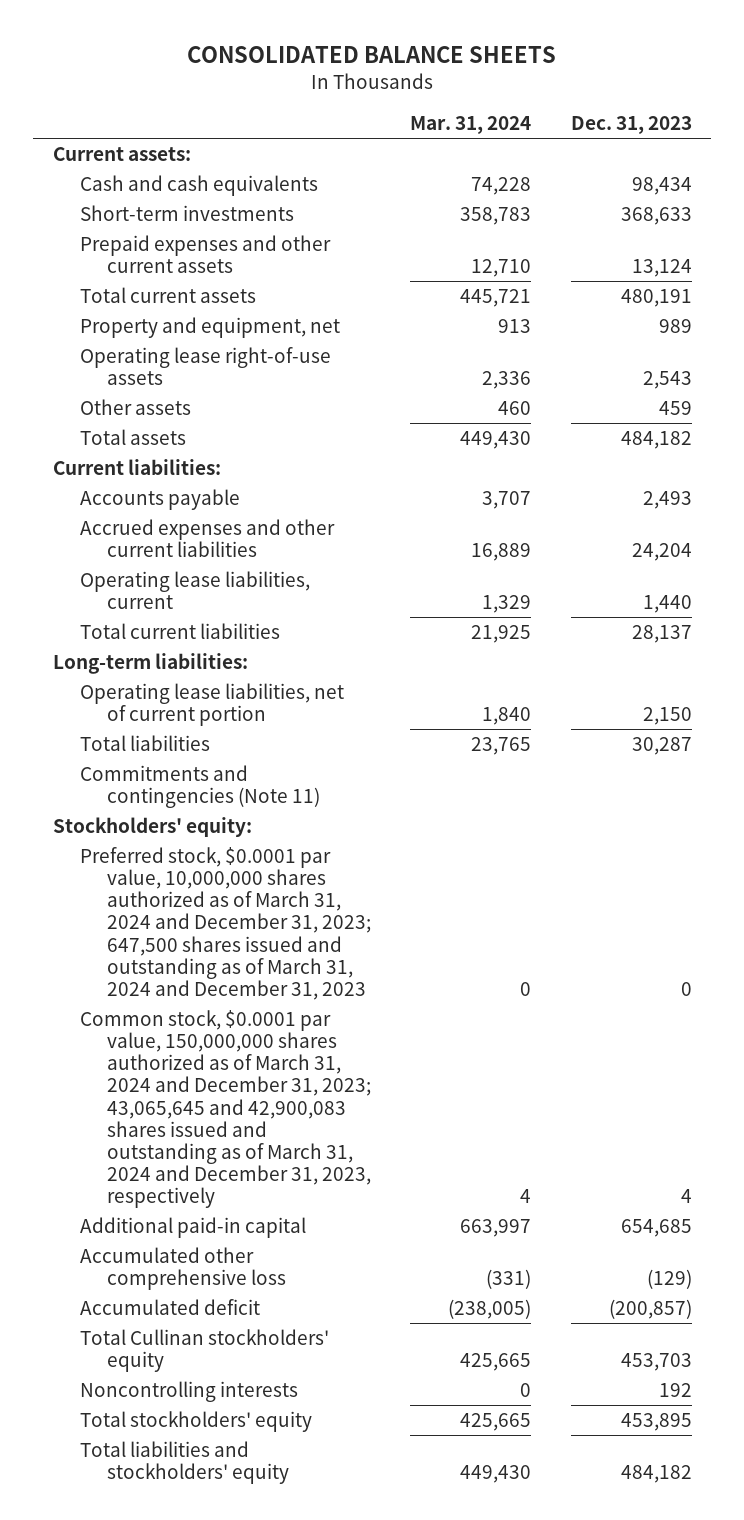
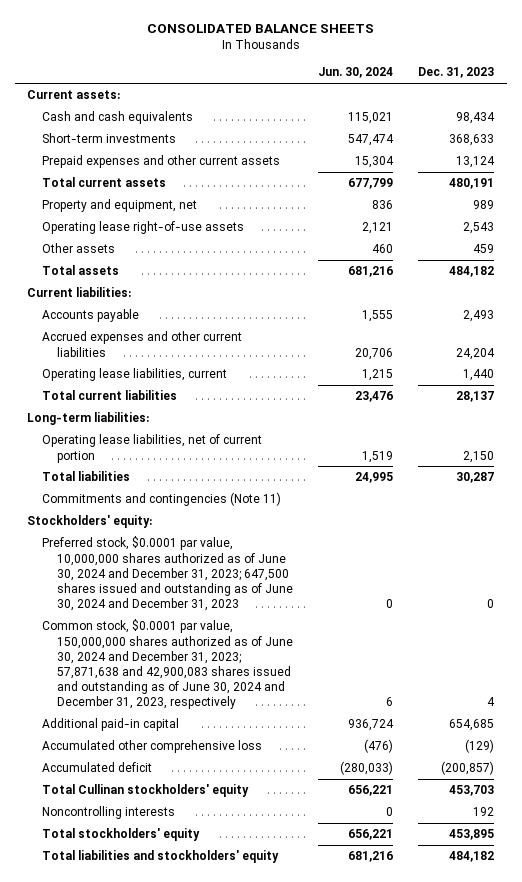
[410,116,532,135] Mar. 31, 2024 -> none
none -> [318,67,394,79] Jun. 30, 2024
[79,847,371,1000] Preferred stock, $0.0001 par value, 10,000,000 shares authorized as of March 31, 2024 and December 31, 2023; 647,500 shares issued and outstanding as of March 31, 2024 and December 31, 2023 -> [42,536,294,612] Preferred stock, $0.0001 par value, 10,000,000 shares authorized as of June 30, 2024 and December 31, 2023; 647,500 shares issued and outstanding as of June 30, 2024 and December 31, 2023
[79,1010,371,1209] Common stock, $0.0001 par value, 150,000,000 shares authorized as of March 31, 2024 and December 31, 2023; 43,065,645 and 42,900,083 shares issued and outstanding as of March 31, 2024 and December 31, 2023, respectively -> [42,619,294,710] Common stock, $0.0001 par value, 150,000,000 shares authorized as of June 30, 2024 and December 31, 2023; 57,871,638 and 42,900,083 shares issued and outstanding as of June 30, 2024 and December 31, 2023, respectively

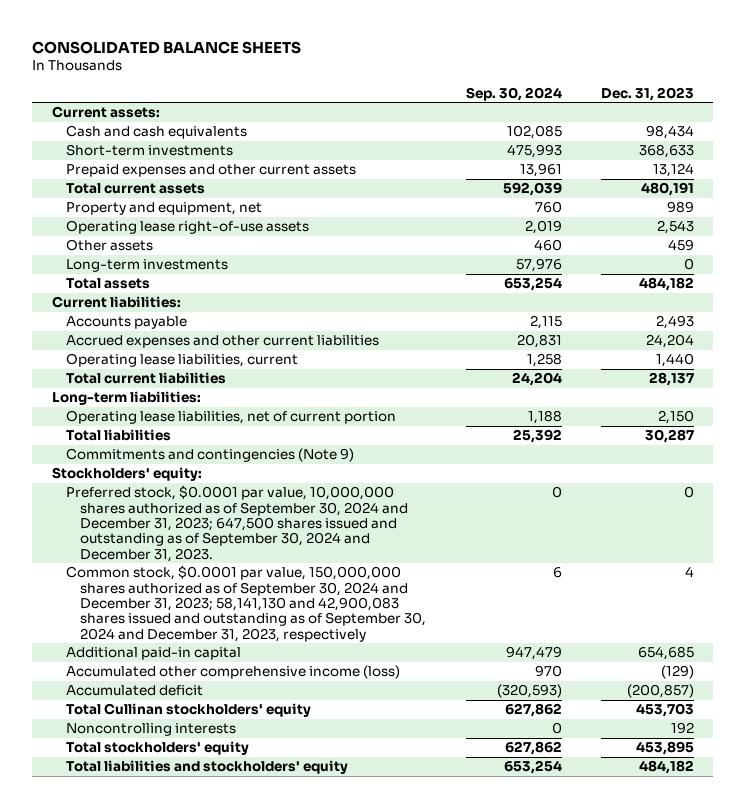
[318,67,394,79] Jun. 30, 2024 -> none
none -> [465,86,562,101] Sep. 30, 2024
none -> [65,259,228,273] Long-term investments
[42,492,282,507] Commitments and contingencies (Note 11) -> [65,448,354,463] Commitments and contingencies (Note 9)
[42,536,294,612] Preferred stock, $0.0001 par value, 10,000,000 shares authorized as of June 30, 2024 and December 31, 2023; 647,500 shares issued and outstanding as of June 30, 2024 and December 31, 2023 -> [65,485,409,562] Preferred stock, $0.0001 par value, 10,000,000 shares authorized as of September 30, 2024 and December 31, 2023; 647,500 shares issued and outstanding as of September 30, 2024 and December 31, 2023.
[42,619,294,710] Common stock, $0.0001 par value, 150,000,000 shares authorized as of June 30, 2024 and December 31, 2023; 57,871,638 and 42,900,083 shares issued and outstanding as of June 30, 2024 and December 31, 2023, respectively -> [65,565,427,642] Common stock, $0.0001 par value, 150,000,000 shares authorized as of September 30, 2024 and December 31, 2023; 58,141,130 and 42,900,083 shares issued and outstanding as of September 30, 2024 and December 31, 2023, respectively
[42,740,263,754] Accumulated other comprehensive loss -> [65,665,400,680] Accumulated other comprehensive income (loss)

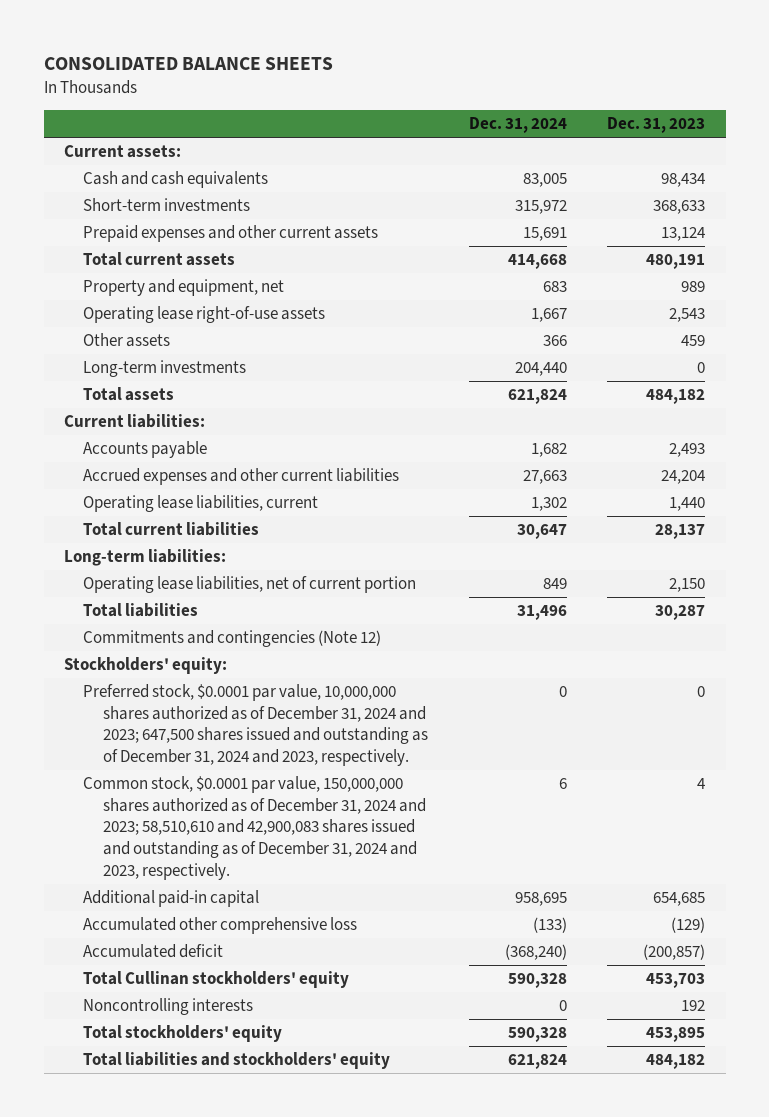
[465,86,562,101] Sep. 30, 2024 -> none
none -> [468,117,567,134] Dec. 31, 2024
[65,448,354,463] Commitments and contingencies (Note 9) -> [83,630,382,648] Commitments and contingencies (Note 12)
[65,485,409,562] Preferred stock, $0.0001 par value, 10,000,000 shares authorized as of September 30, 2024 and December 31, 2023; 647,500 shares issued and outstanding as of September 30, 2024 and December 31, 2023. -> [83,684,428,767] Preferred stock, $0.0001 par value, 10,000,000 shares authorized as of December 31, 2024 and 2023; 647,500 shares issued and outstanding as of December 31, 2024 and 2023, respectively.
[65,565,427,642] Common stock, $0.0001 par value, 150,000,000 shares authorized as of September 30, 2024 and December 31, 2023; 58,141,130 and 42,900,083 shares issued and outstanding as of September 30, 2024 and December 31, 2023, respectively -> [83,776,426,880] Common stock, $0.0001 par value, 150,000,000 shares authorized as of December 31, 2024 and 2023; 58,510,610 and 42,900,083 shares issued and outstanding as of December 31, 2024 and 2023, respectively.
[65,665,400,680] Accumulated other comprehensive income (loss) -> [83,917,358,935] Accumulated other comprehensive loss

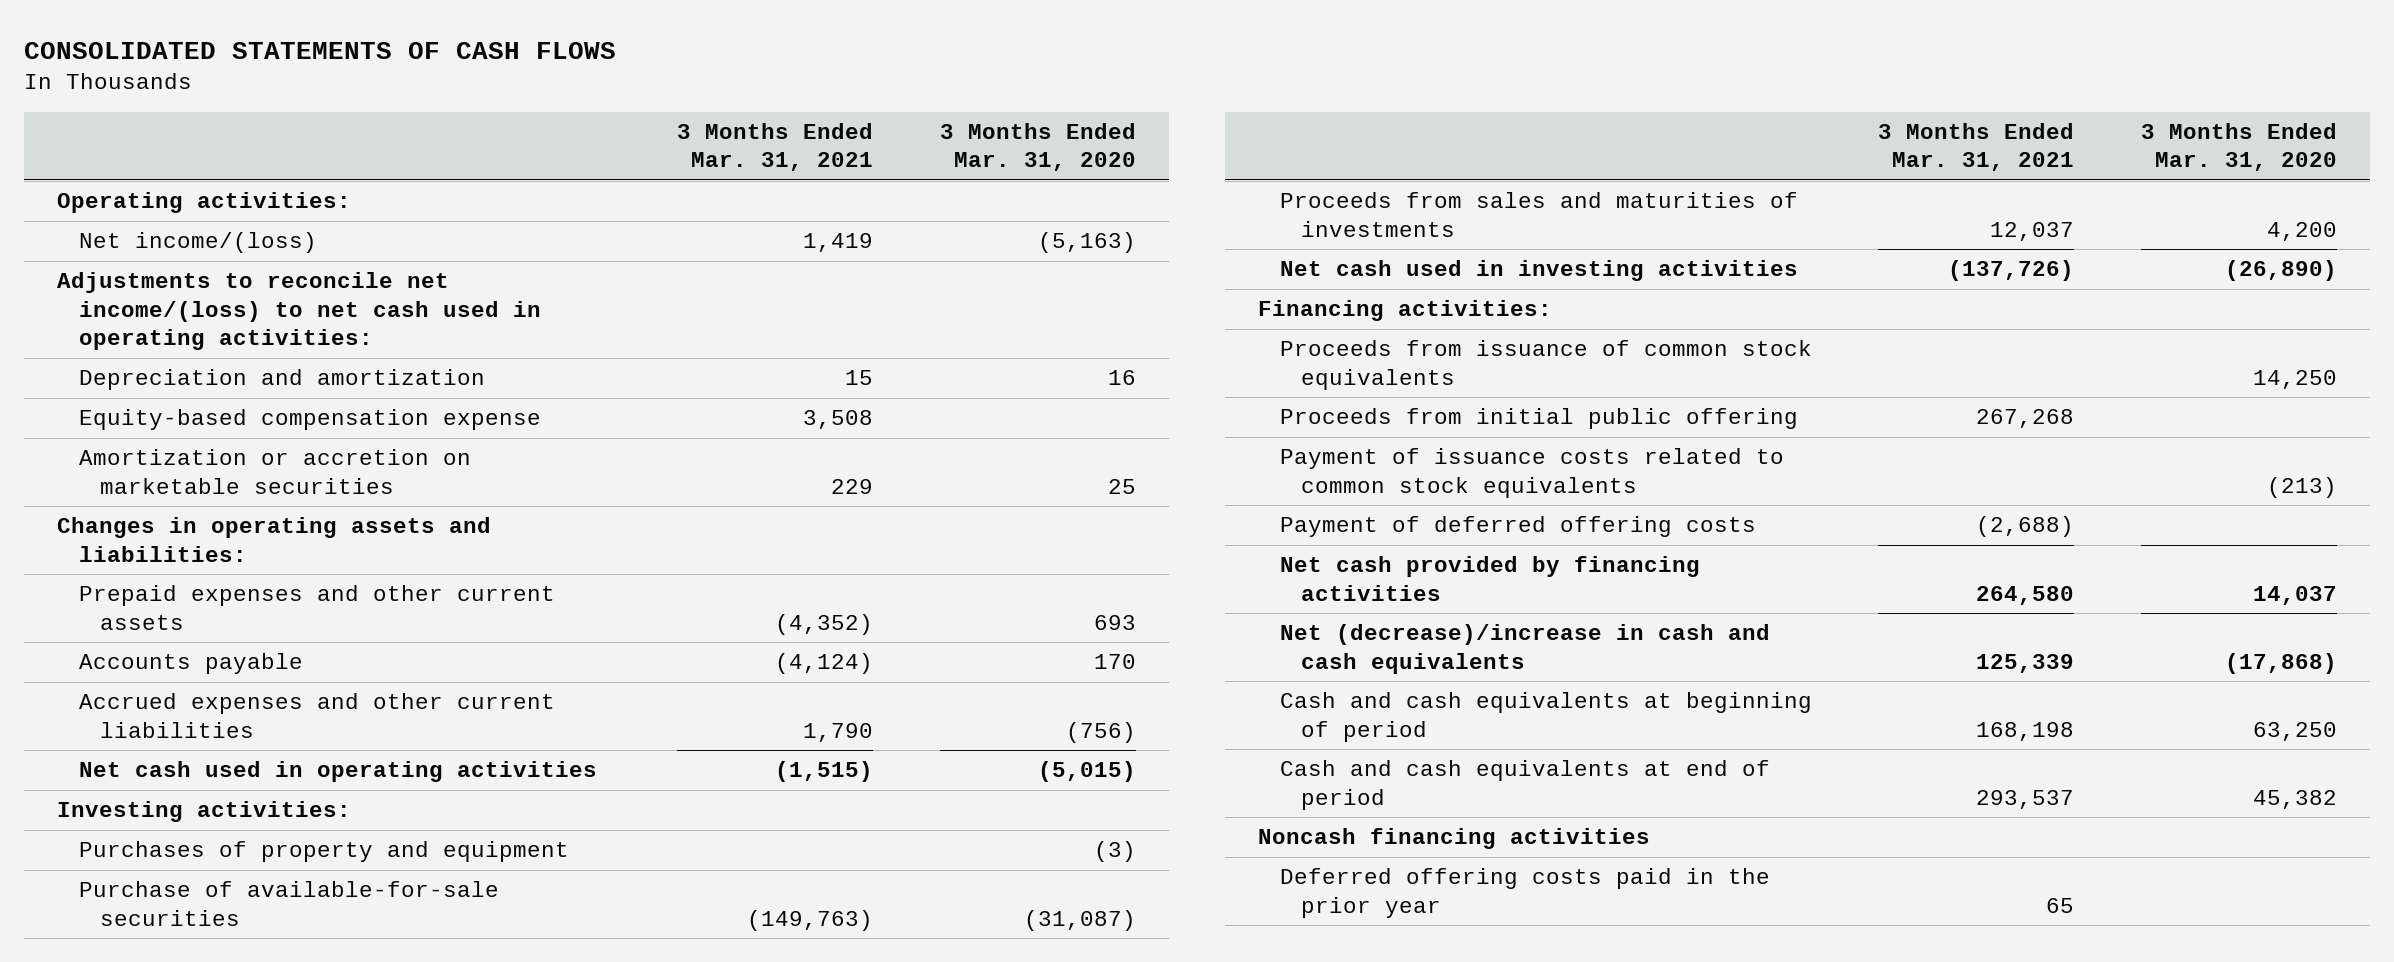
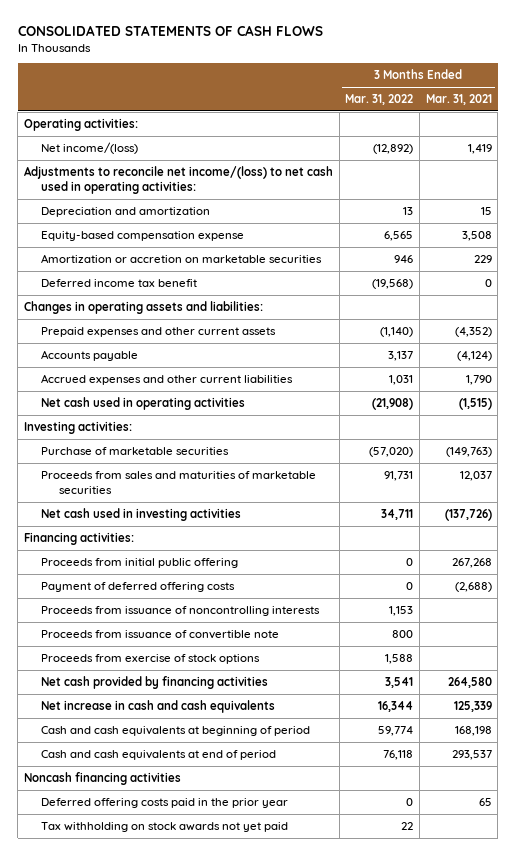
[939,123,1136,172] 3 Months Ended Mar. 31, 2020 -> none
none -> [345,94,414,106] Mar. 31, 2022
none -> [41,279,198,288] Deferred income tax benefit
[78,841,569,863] Purchases of property and equipment -> none
[78,881,499,926] Purchase of available-for-sale securities -> [41,447,230,456] Purchase of marketable securities
[1279,192,1798,237] Proceeds from sales and maturities of investments -> [41,471,317,494] Proceeds from sales and maturities of marketable securities
[1279,340,1812,390] Proceeds from issuance of common stock equivalents -> none
[1279,448,1784,498] Payment of issuance costs related to common stock equivalents -> none
none -> [41,606,321,617] Proceeds from issuance of noncontrolling interests
none -> [41,630,280,640] Proceeds from issuance of convertible note
none -> [41,654,261,665] Proceeds from exercise of stock options
[1279,624,1770,674] Net (decrease)/increase in cash and cash equivalents -> [41,700,276,714] Net increase in cash and cash equivalents
none -> [41,822,289,833] Tax withholding on stock awards not yet paid

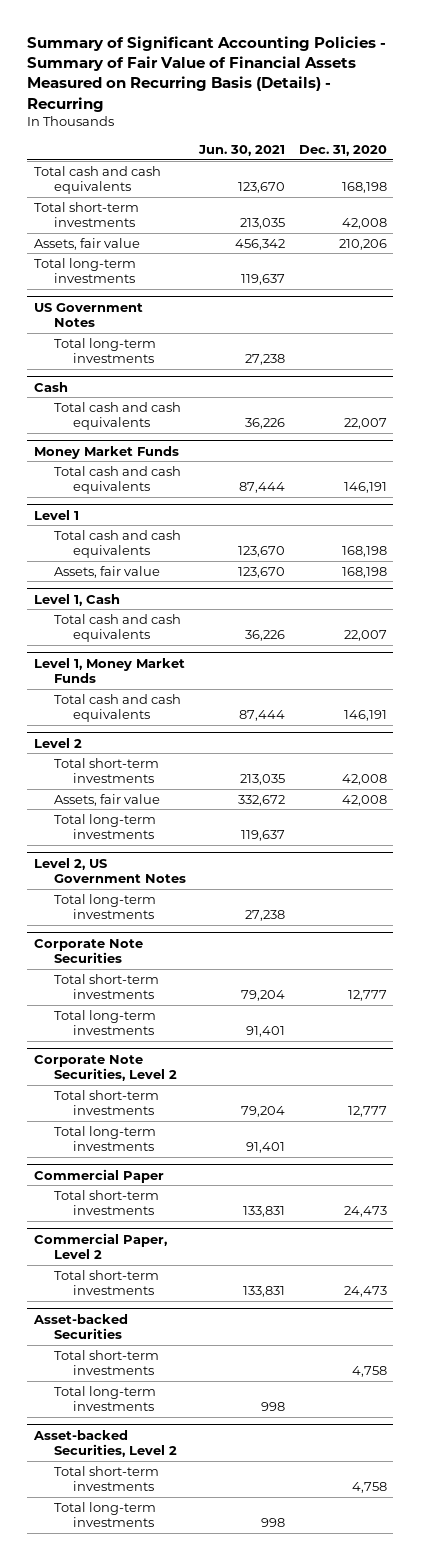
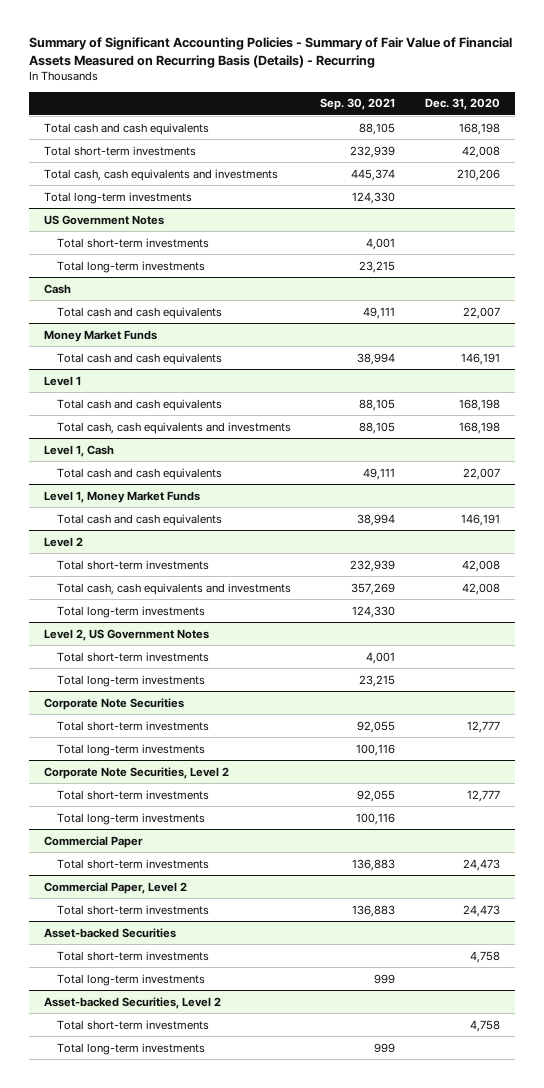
[198,145,286,157] Jun. 30, 2021 -> none
none -> [320,98,396,111] Sep. 30, 2021
[34,237,141,250] Assets, fair value -> [43,168,278,181] Total cash, cash equivalents and investments
none -> [56,237,209,248] Total short-term investments
[53,565,160,578] Assets, fair value -> [56,421,291,434] Total cash, cash equivalents and investments
[53,793,160,806] Assets, fair value -> [56,582,291,595] Total cash, cash equivalents and investments
none -> [56,651,209,662] Total short-term investments

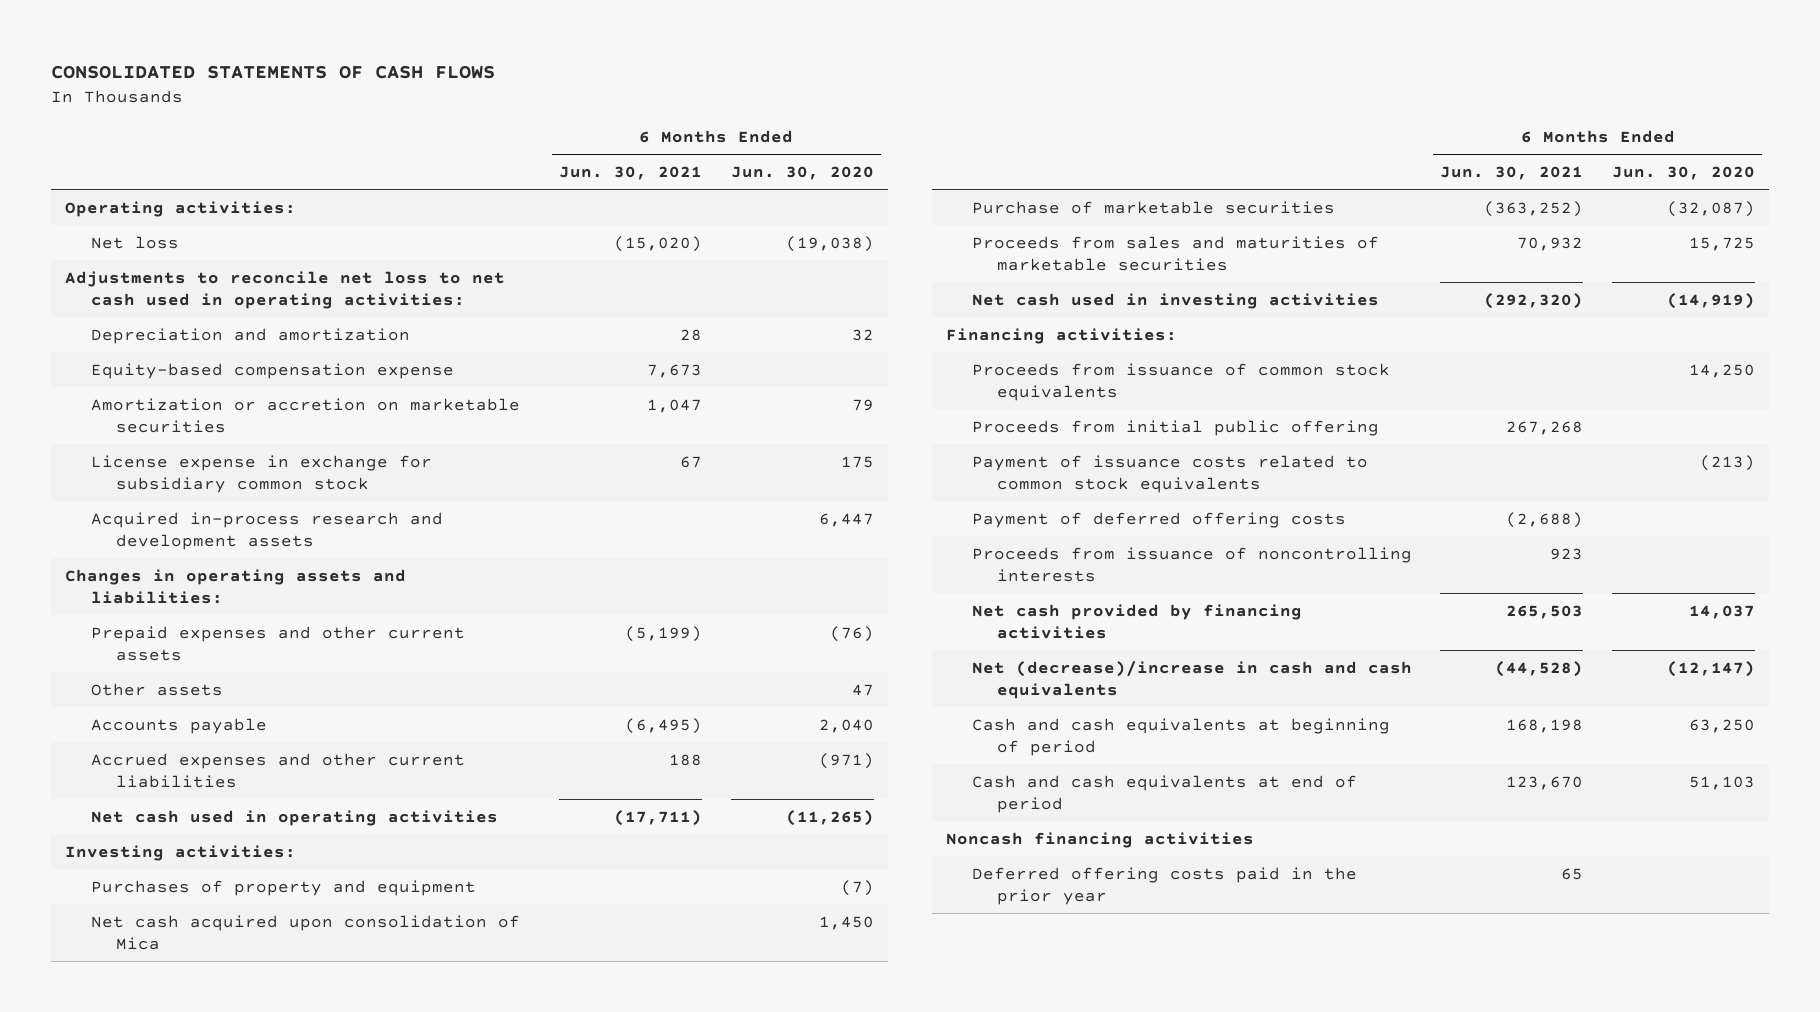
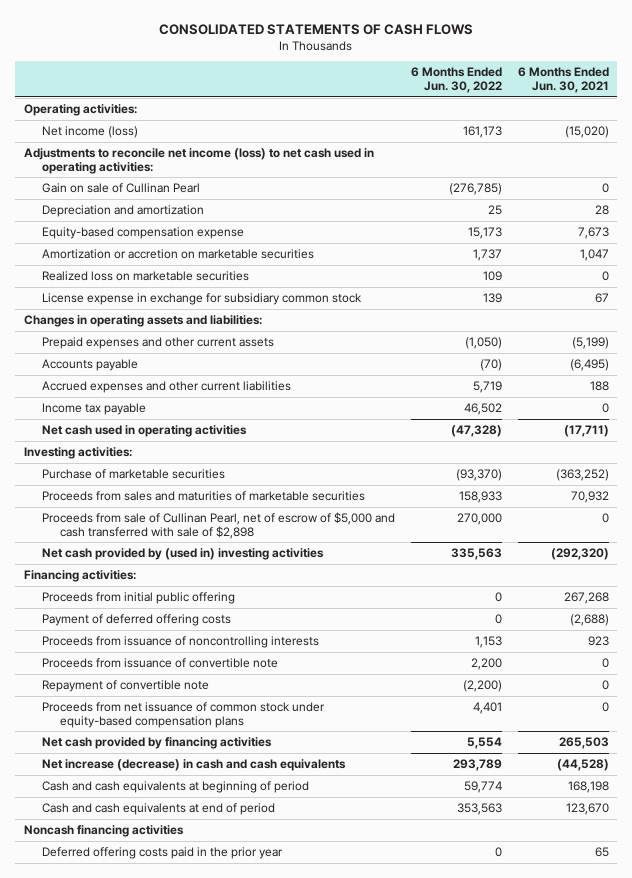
[730,165,874,180] Jun. 30, 2020 -> none
none -> [410,67,502,94] 6 Months Ended Jun. 30, 2022
[90,235,179,249] Net loss -> [41,126,138,139] Net income (loss)
[65,270,506,309] Adjustments to reconcile net loss to net cash used in operating activities: -> [23,148,374,174] Adjustments to reconcile net income (loss) to net cash used in operating activities:
none -> [41,183,200,194] Gain on sale of Cullinan Pearl
none -> [41,271,249,282] Realized loss on marketable securities
[90,511,443,550] Acquired in-process research and development assets -> none
[90,682,223,696] Other assets -> none
none -> [41,403,146,416] Income tax payable
[90,879,476,896] Purchases of property and equipment -> none
[90,914,520,950] Net cash acquired upon consolidation of Mica -> none
none -> [41,512,395,539] Proceeds from sale of Cullinan Pearl, net of escrow of $5,000 and cash transferred with sale of $2,898
[971,292,1379,309] Net cash used in investing activities -> [41,548,324,561] Net cash provided by (used in) investing activities
[971,362,1390,401] Proceeds from issuance of common stock equivalents -> none
[971,454,1368,493] Payment of issuance costs related to common stock equivalents -> none
none -> [41,658,278,669] Proceeds from issuance of convertible note
none -> [41,680,209,693] Repayment of convertible note
none -> [41,702,325,728] Proceeds from net issuance of common stock under equity-based compensation plans
[971,660,1412,699] Net (decrease)/increase in cash and cash equivalents -> [41,759,346,772] Net increase (decrease) in cash and cash equivalents

